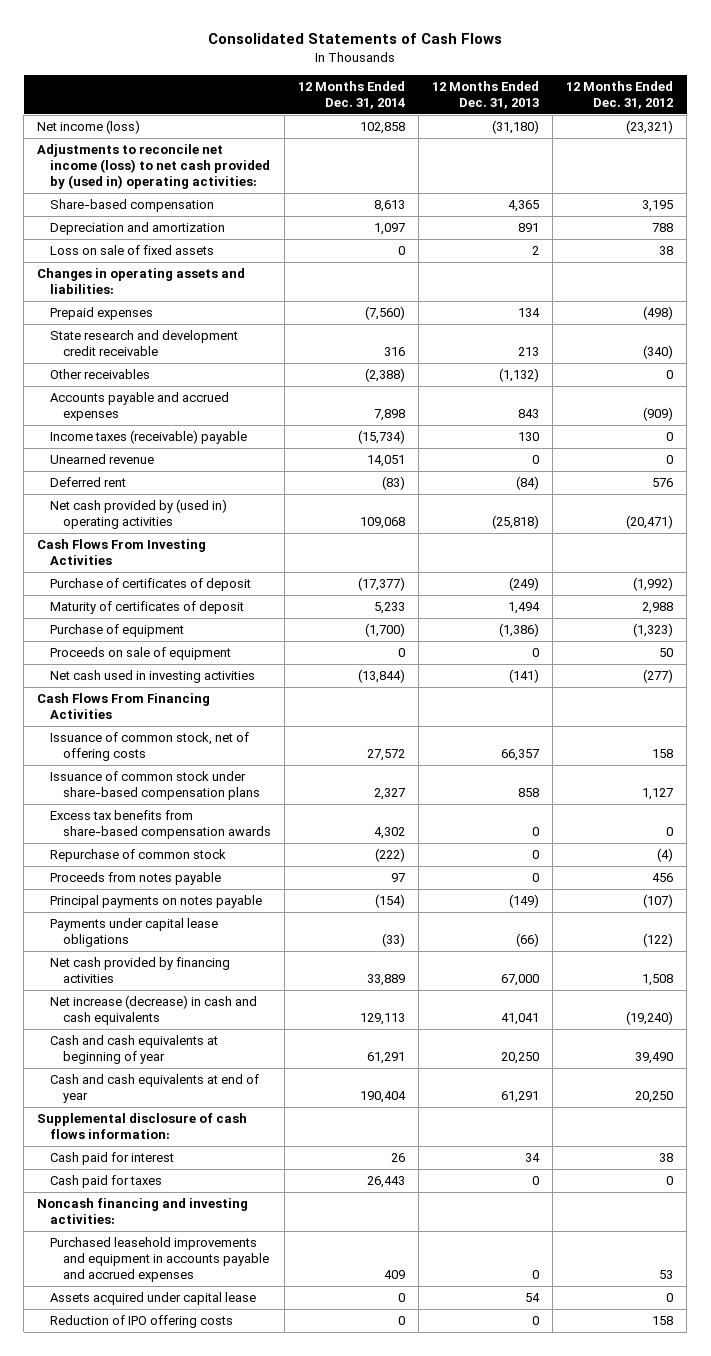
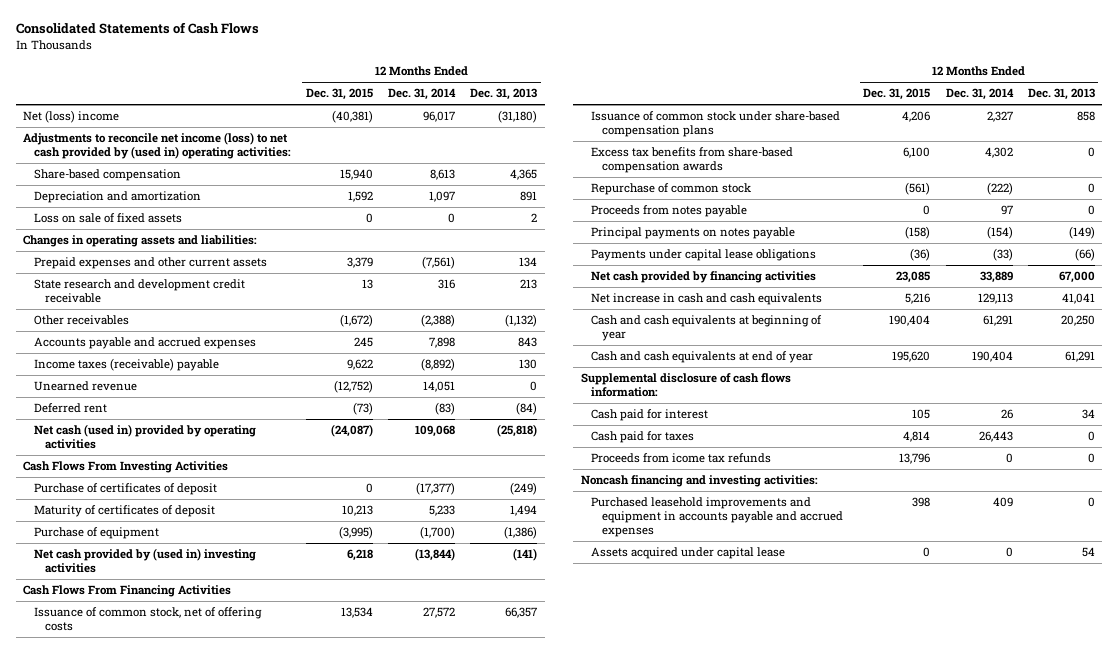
[566,81,674,110] 12 Months Ended Dec. 31, 2012 -> none
none -> [306,88,374,101] Dec. 31, 2015
[37,120,141,135] Net income (loss) -> [23,110,120,124] Net (loss) income
[359,122,405,135] 102,858 -> [423,111,456,123] 96,017
[49,307,153,321] Prepaid expenses -> [34,257,268,270] Prepaid expenses and other current assets
[364,306,405,321] (7,560) -> [422,256,456,270] (7,561)
[357,430,405,445] (15,734) -> [421,358,456,372] (8,892)
[49,499,227,530] Net cash provided by (used in) operating activities -> [34,424,257,450] Net cash (used in) provided by operating activities
[49,647,231,661] Proceeds on sale of equipment -> none
[49,670,255,684] Net cash used in investing activities -> [34,548,257,574] Net cash provided by (used in) investing activities
[49,995,257,1026] Net increase (decrease) in cash and cash equivalents -> [591,293,823,306] Net increase in cash and cash equivalents
none -> [591,453,772,464] Proceeds from icome tax refunds
[49,1315,233,1329] Reduction of IPO offering costs -> none

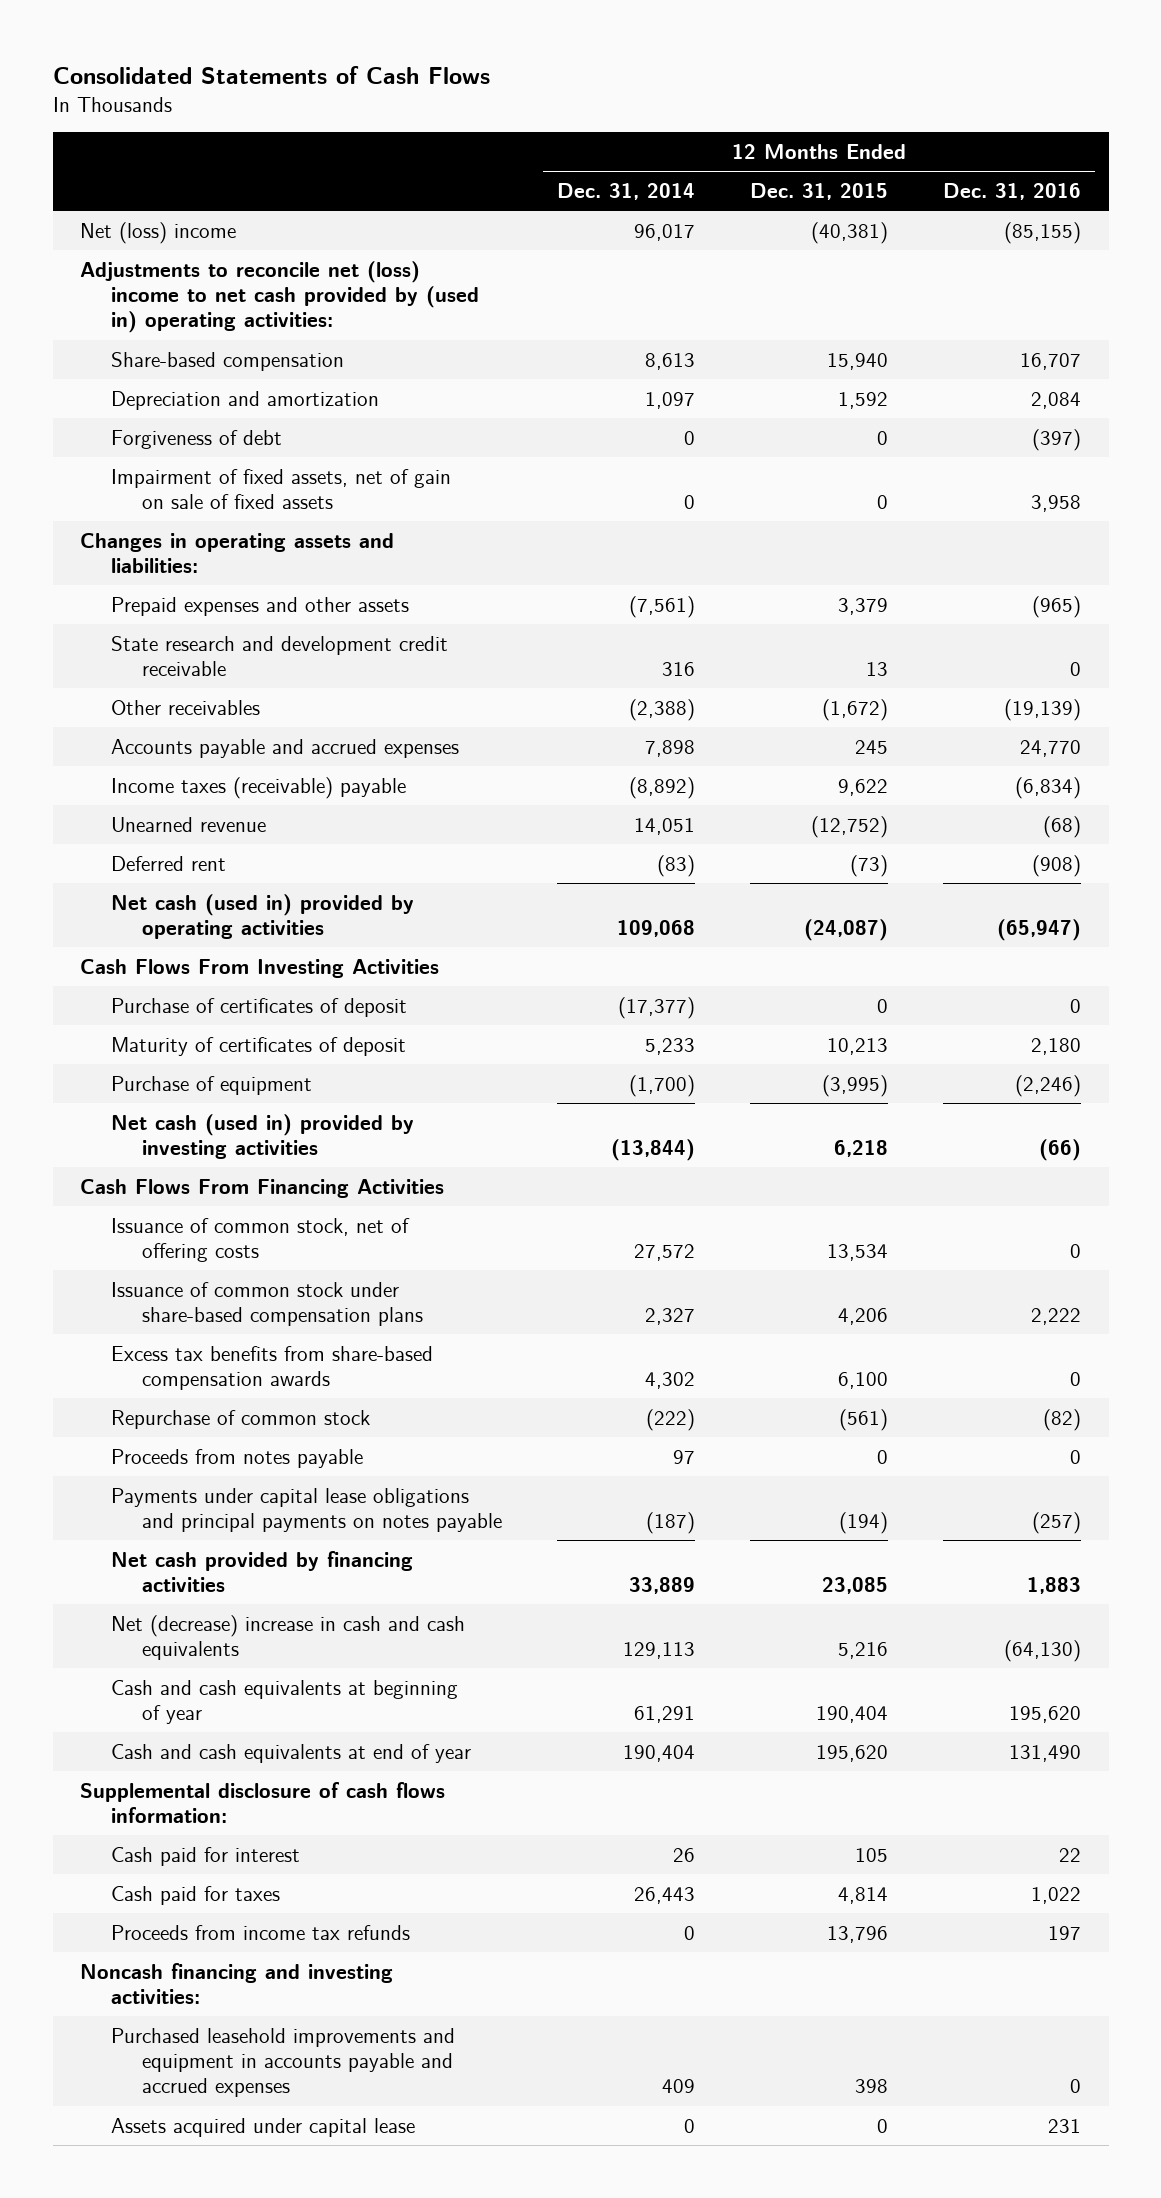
[470,88,538,101] Dec. 31, 2013 -> none
none -> [943,182,1082,200] Dec. 31, 2016
[23,132,292,160] Adjustments to reconcile net income (loss) to net cash provided by (used in) operating activities: -> [80,260,479,334] Adjustments to reconcile net (loss) income to net cash provided by (used in) operating activities:
none -> [110,429,282,449] Forgiveness of debt
[34,213,183,224] Loss on sale of fixed assets -> [110,468,451,510] Impairment of fixed assets, net of gain on sale of fixed assets
[34,257,268,270] Prepaid expenses and other current assets -> [110,596,409,616] Prepaid expenses and other assets
[34,548,257,574] Net cash provided by (used in) investing activities -> [110,1113,414,1160] Net cash (used in) provided by investing activities
[591,249,817,262] Payments under capital lease obligations -> none
[591,227,796,240] Principal payments on notes payable -> [110,1487,502,1533] Payments under capital lease obligations and principal payments on notes payable
[905,226,931,240] (158) -> [839,1512,889,1535] (194)
[986,226,1013,240] (154) -> [645,1512,695,1535] (187)
[591,293,823,306] Net increase in cash and cash equivalents -> [110,1614,465,1661] Net (decrease) increase in cash and cash equivalents
[591,453,772,464] Proceeds from icome tax refunds -> [110,1924,410,1940] Proceeds from income tax refunds

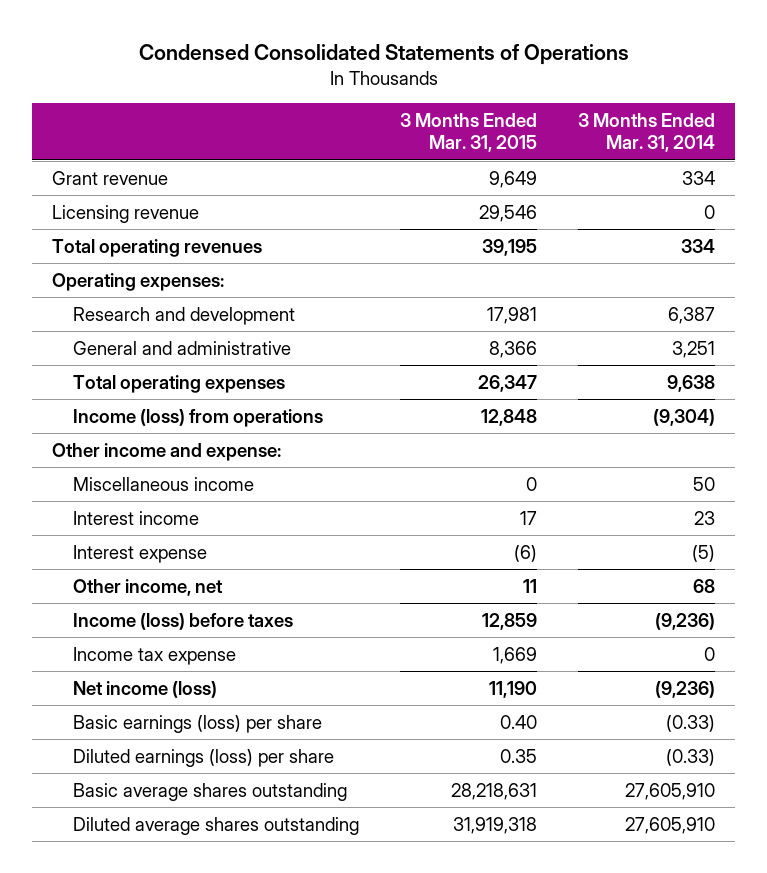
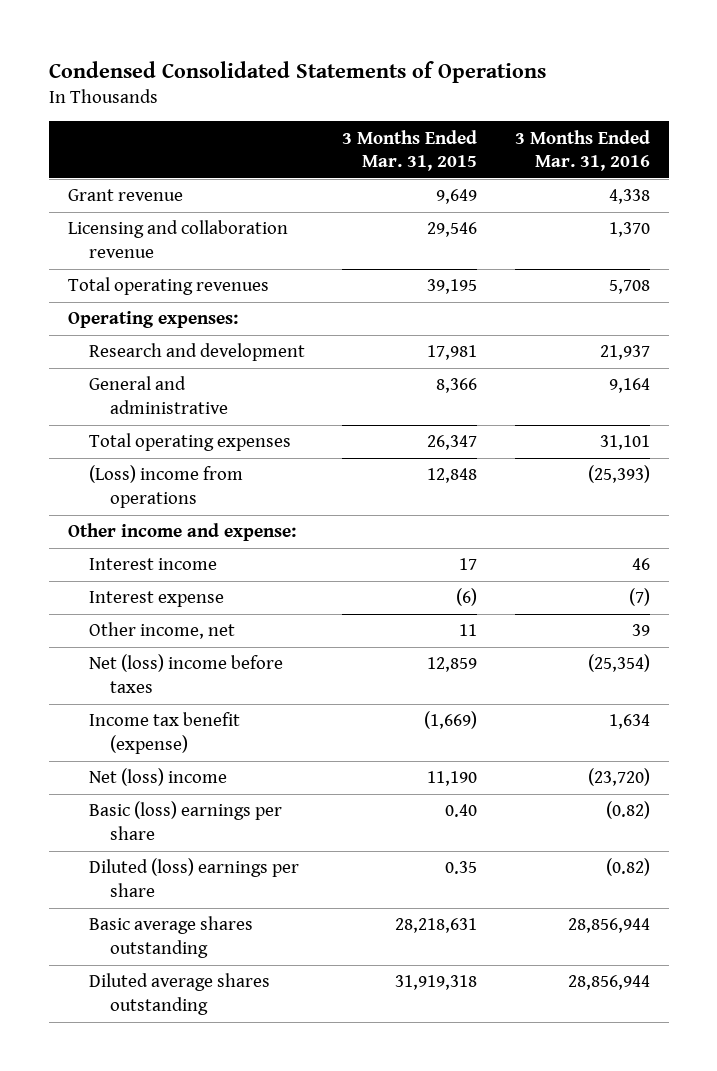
[577,112,715,153] 3 Months Ended Mar. 31, 2014 -> none
none -> [514,129,650,172] 3 Months Ended Mar. 31, 2016
[52,204,200,223] Licensing revenue -> [67,220,288,258] Licensing and collaboration revenue
[73,408,324,427] Income (loss) from operations -> [88,465,243,508] (Loss) income from operations
[73,476,255,491] Miscellaneous income -> none
[73,612,294,630] Income (loss) before taxes -> [88,654,283,693] Net (loss) income before taxes
[73,646,237,665] Income tax expense -> [88,712,240,754] Income tax benefit (expense)
[492,646,537,664] 1,669 -> [424,711,478,730] (1,669)
[73,680,218,698] Net income (loss) -> [88,768,227,787] Net (loss) income
[73,714,323,733] Basic earnings (loss) per share -> [88,801,282,840] Basic (loss) earnings per share
[73,748,335,767] Diluted earnings (loss) per share -> [88,858,299,897] Diluted (loss) earnings per share

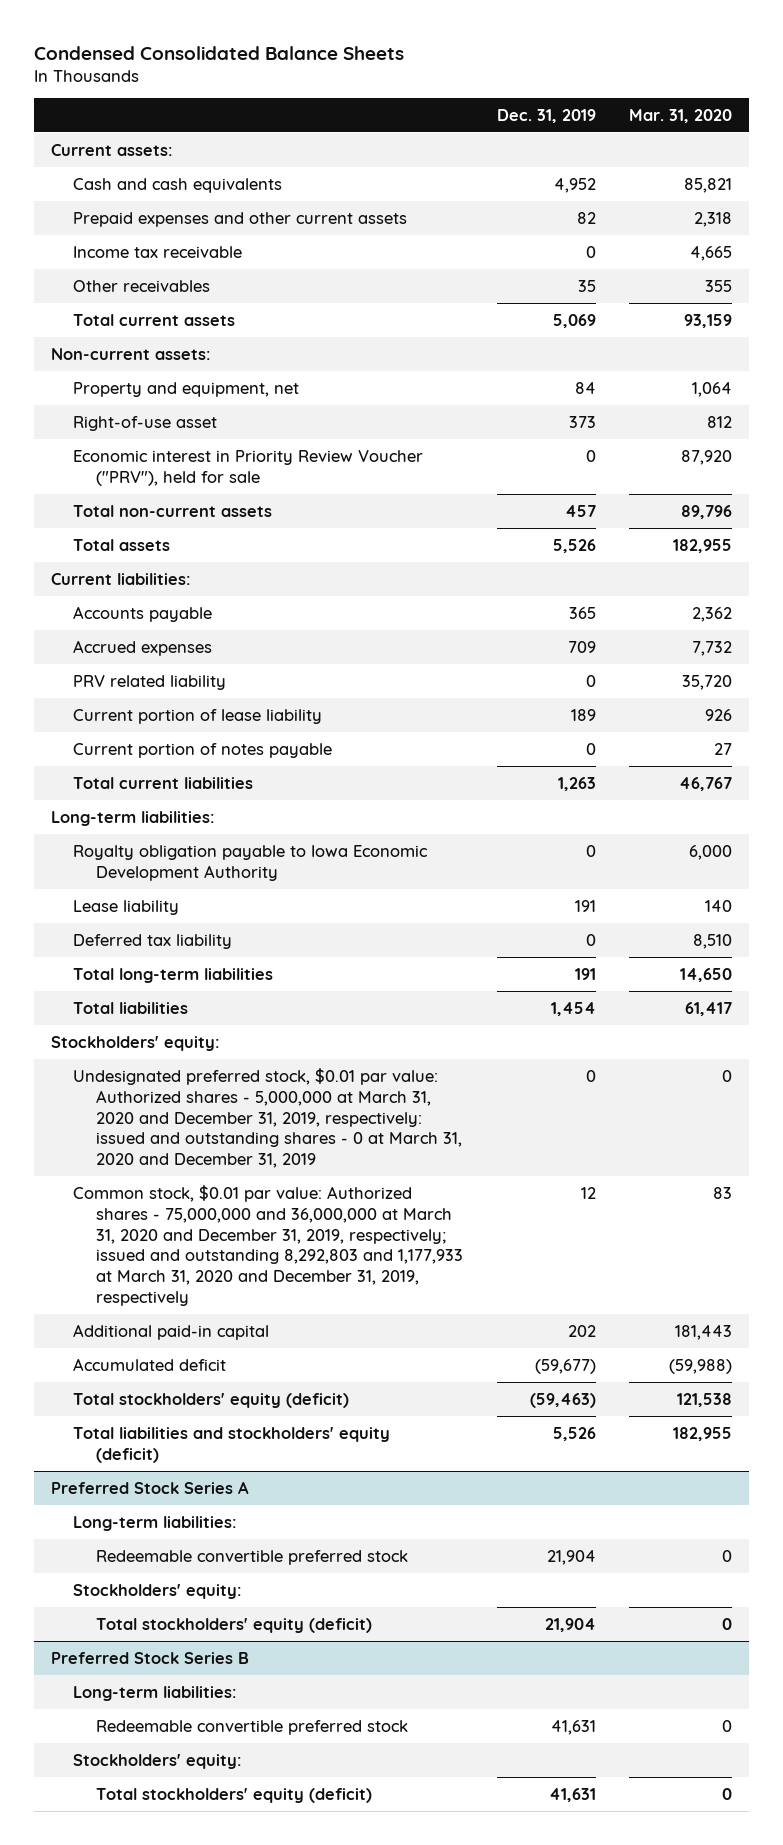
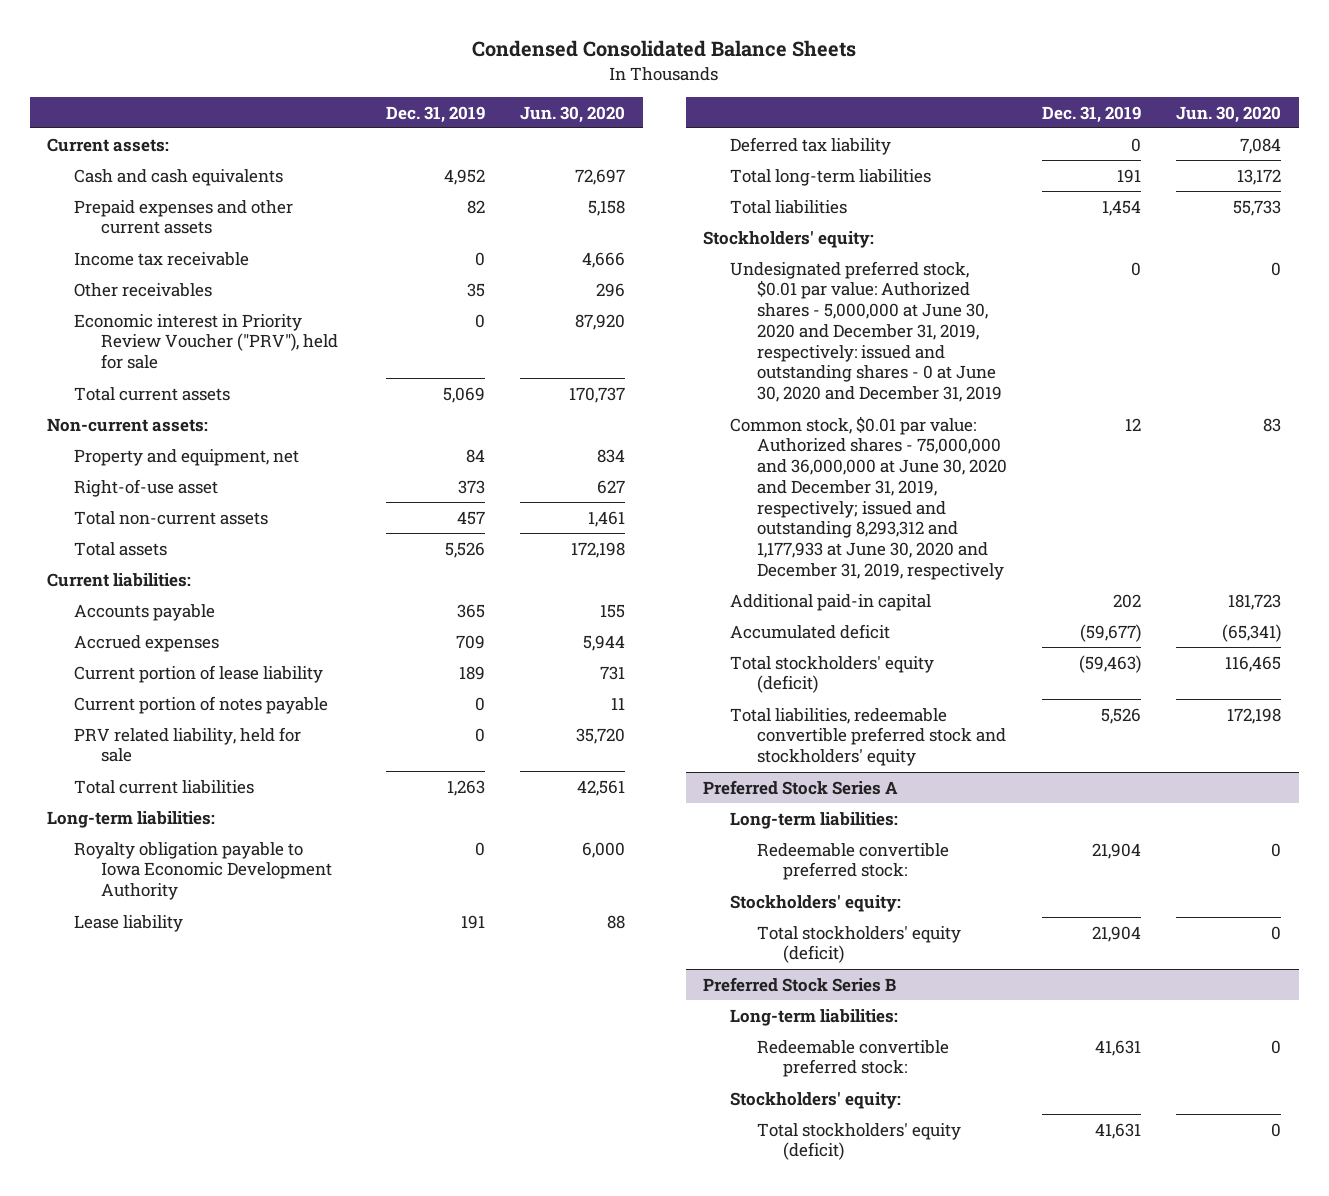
[629,108,733,123] Mar. 31, 2020 -> none
none -> [520,105,626,123] Jun. 30, 2020
[73,449,424,486] Economic interest in Priority Review Voucher ("PRV"), held for sale -> [74,313,338,370] Economic interest in Priority Review Voucher ("PRV"), held for sale
[73,674,227,690] PRV related liability -> none
none -> [74,726,302,763] PRV related liability, held for sale
[73,1067,462,1169] Undesignated preferred stock, $0.01 par value: Authorized shares - 5,000,000 at March 31, 2020 and December 31, 2019, respectively: issued and outstanding shares - 0 at March 31, 2020 and December 31, 2019 -> [730,260,1002,403] Undesignated preferred stock, $0.01 par value: Authorized shares - 5,000,000 at June 30, 2020 and December 31, 2019, respectively: issued and outstanding shares - 0 at June 30, 2020 and December 31, 2019
[73,1184,463,1307] Common stock, $0.01 par value: Authorized shares - 75,000,000 and 36,000,000 at March 31, 2020 and December 31, 2019, respectively; issued and outstanding 8,292,803 and 1,177,933 at March 31, 2020 and December 31, 2019, respectively -> [730,415,1007,580] Common stock, $0.01 par value: Authorized shares - 75,000,000 and 36,000,000 at June 30, 2020 and December 31, 2019, respectively; issued and outstanding 8,293,312 and 1,177,933 at June 30, 2020 and December 31, 2019, respectively
[73,1426,391,1463] Total liabilities and stockholders' equity (deficit) -> [730,707,1006,767] Total liabilities, redeemable convertible preferred stock and stockholders' equity
[95,1549,408,1565] Redeemable convertible preferred stock -> [756,842,949,881] Redeemable convertible preferred stock:
[95,1719,408,1735] Redeemable convertible preferred stock -> [756,1039,949,1078] Redeemable convertible preferred stock:

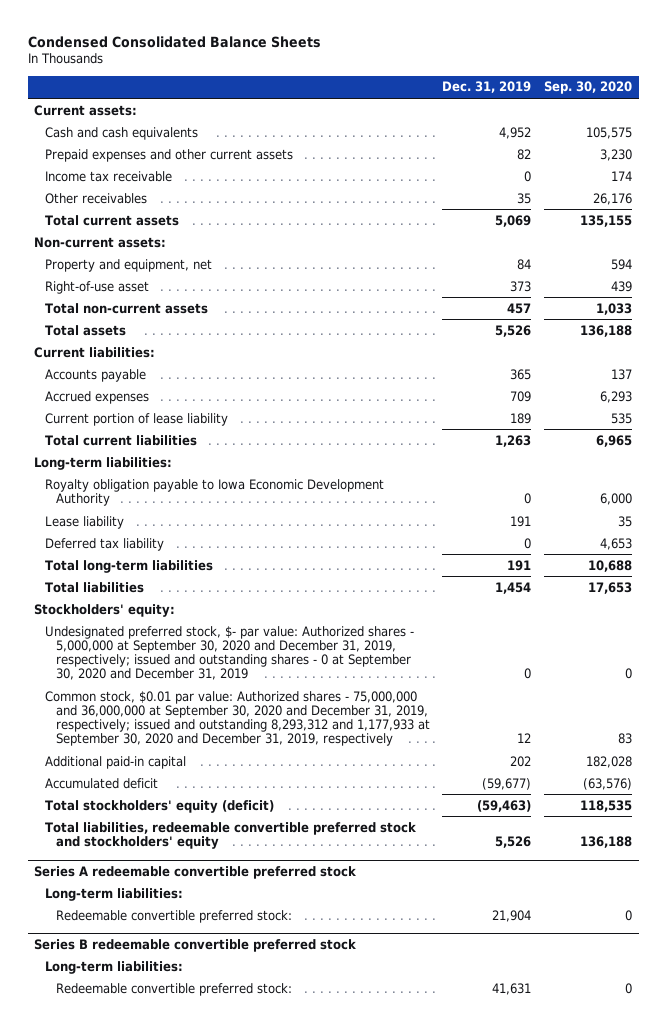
[520,105,626,123] Jun. 30, 2020 -> none
none -> [544,81,633,95] Sep. 30, 2020
[74,313,338,370] Economic interest in Priority Review Voucher ("PRV"), held for sale -> none
[74,695,329,714] Current portion of notes payable -> none
[74,726,302,763] PRV related liability, held for sale -> none
[730,260,1002,403] Undesignated preferred stock, $0.01 par value: Authorized shares - 5,000,000 at June 30, 2020 and December 31, 2019, respectively: issued and outstanding shares - 0 at June 30, 2020 and December 31, 2019 -> [44,625,414,681] Undesignated preferred stock, $- par value: Authorized shares - 5,000,000 at September 30, 2020 and December 31, 2019, respectively; issued and outstanding shares - 0 at September 30, 2020 and December 31, 2019
[730,415,1007,580] Common stock, $0.01 par value: Authorized shares - 75,000,000 and 36,000,000 at June 30, 2020 and December 31, 2019, respectively; issued and outstanding 8,293,312 and 1,177,933 at June 30, 2020 and December 31, 2019, respectively -> [44,690,430,747] Common stock, $0.01 par value: Authorized shares - 75,000,000 and 36,000,000 at September 30, 2020 and December 31, 2019, respectively; issued and outstanding 8,293,312 and 1,177,933 at September 30, 2020 and December 31, 2019, respectively
[703,779,899,795] Preferred Stock Series A -> [34,865,357,879] Series A redeemable convertible preferred stock
[730,894,902,912] Stockholders' equity: -> none
[756,925,961,964] Total stockholders' equity (deficit) -> none
[703,976,897,992] Preferred Stock Series B -> [34,938,357,952] Series B redeemable convertible preferred stock
[730,1091,902,1109] Stockholders' equity: -> none
[756,1122,961,1161] Total stockholders' equity (deficit) -> none

